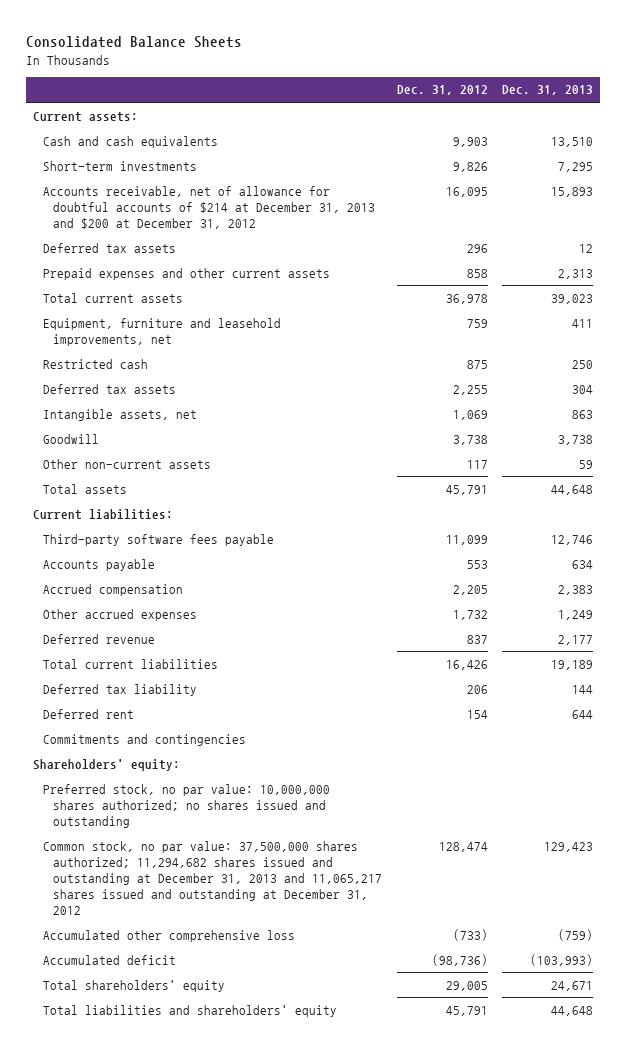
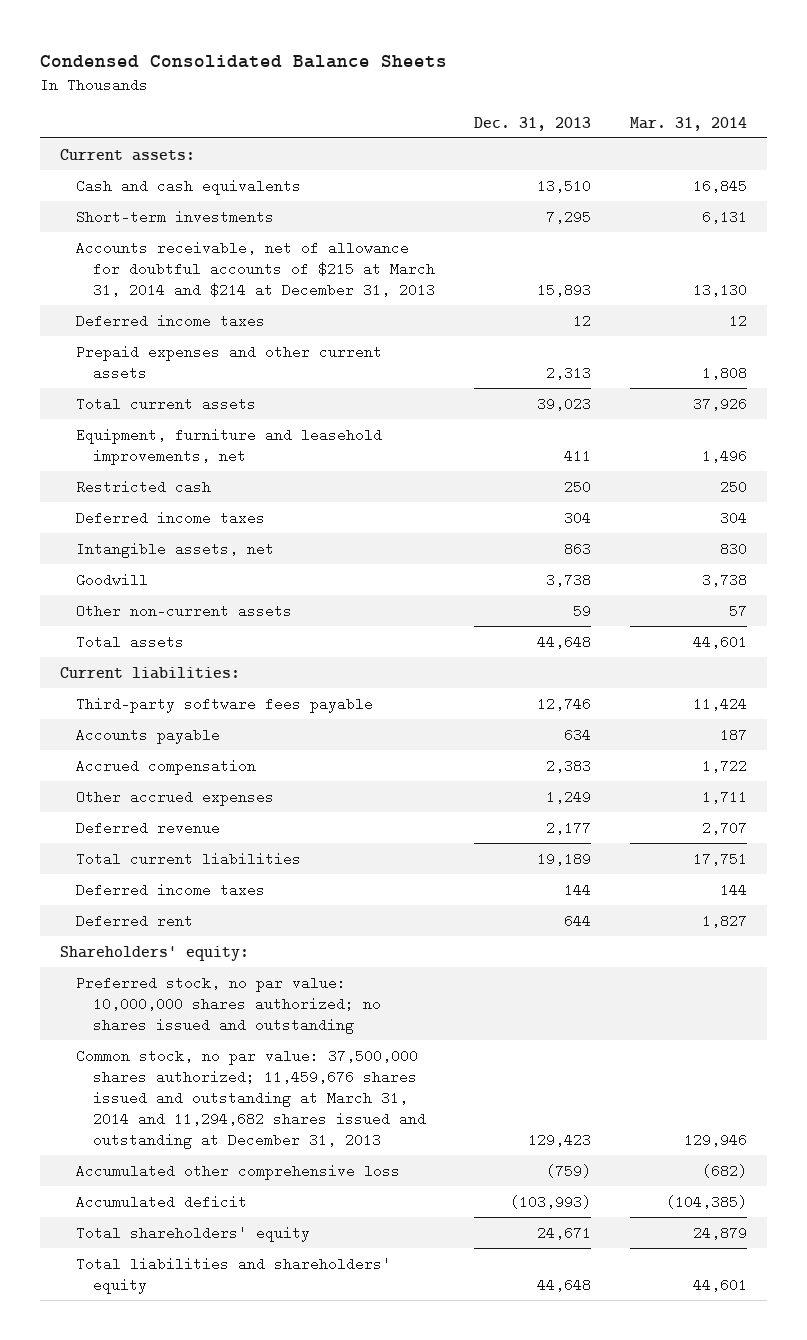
[25,36,242,49] Consolidated Balance Sheets -> [40,54,448,68] Condensed Consolidated Balance Sheets
[396,85,488,96] Dec. 31, 2012 -> none
none -> [630,116,748,131] Mar. 31, 2014
[43,185,376,229] Accounts receivable, net of allowance for doubtful accounts of $214 at December 31, 2013 and $200 at December 31, 2012 -> [76,240,436,297] Accounts receivable, net of allowance for doubtful accounts of $215 at March 31, 2014 and $214 at December 31, 2013
[43,242,177,253] Deferred tax assets -> [76,313,266,328] Deferred income taxes
[43,383,177,394] Deferred tax assets -> [76,510,266,525] Deferred income taxes
[43,683,198,696] Deferred tax liability -> [76,882,266,897] Deferred income taxes
[43,733,247,746] Commitments and contingencies -> none
[43,840,383,915] Common stock, no par value: 37,500,000 shares authorized; 11,294,682 shares issued and outstanding at December 31, 2013 and 11,065,217 shares issued and outstanding at December 31, 2012 -> [76,1048,427,1150] Common stock, no par value: 37,500,000 shares authorized; 11,459,676 shares issued and outstanding at March 31, 2014 and 11,294,682 shares issued and outstanding at December 31, 2013

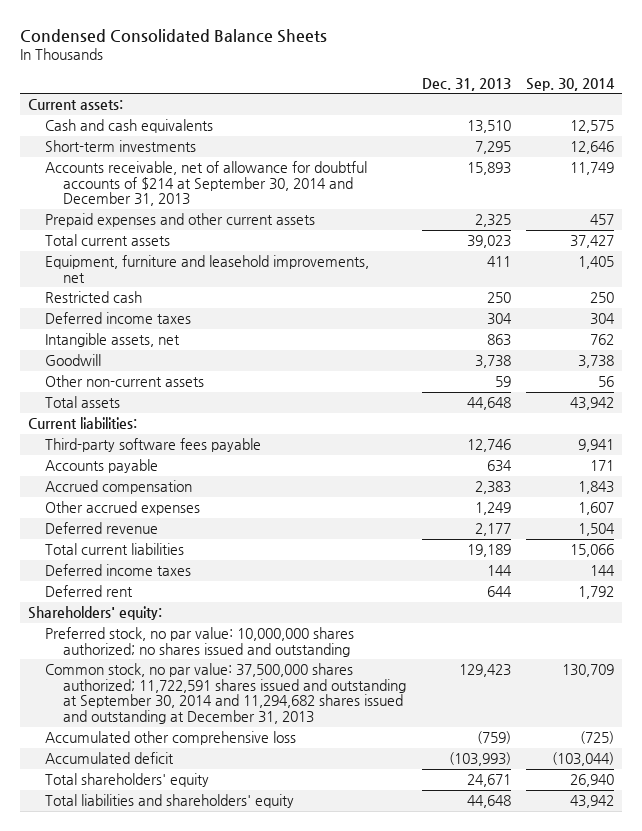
[630,116,748,131] Mar. 31, 2014 -> none
none -> [526,77,616,91] Sep. 30, 2014
[76,313,266,328] Deferred income taxes -> none
[76,240,436,297] Accounts receivable, net of allowance for doubtful accounts of $215 at March 31, 2014 and $214 at December 31, 2013 -> [45,161,368,207] Accounts receivable, net of allowance for doubtful accounts of $214 at September 30, 2014 and December 31, 2013
[546,365,592,380] 2,313 -> [474,214,511,228] 2,325
[76,1048,427,1150] Common stock, no par value: 37,500,000 shares authorized; 11,459,676 shares issued and outstanding at March 31, 2014 and 11,294,682 shares issued and outstanding at December 31, 2013 -> [45,663,406,724] Common stock, no par value: 37,500,000 shares authorized; 11,722,591 shares issued and outstanding at September 30, 2014 and 11,294,682 shares issued and outstanding at December 31, 2013

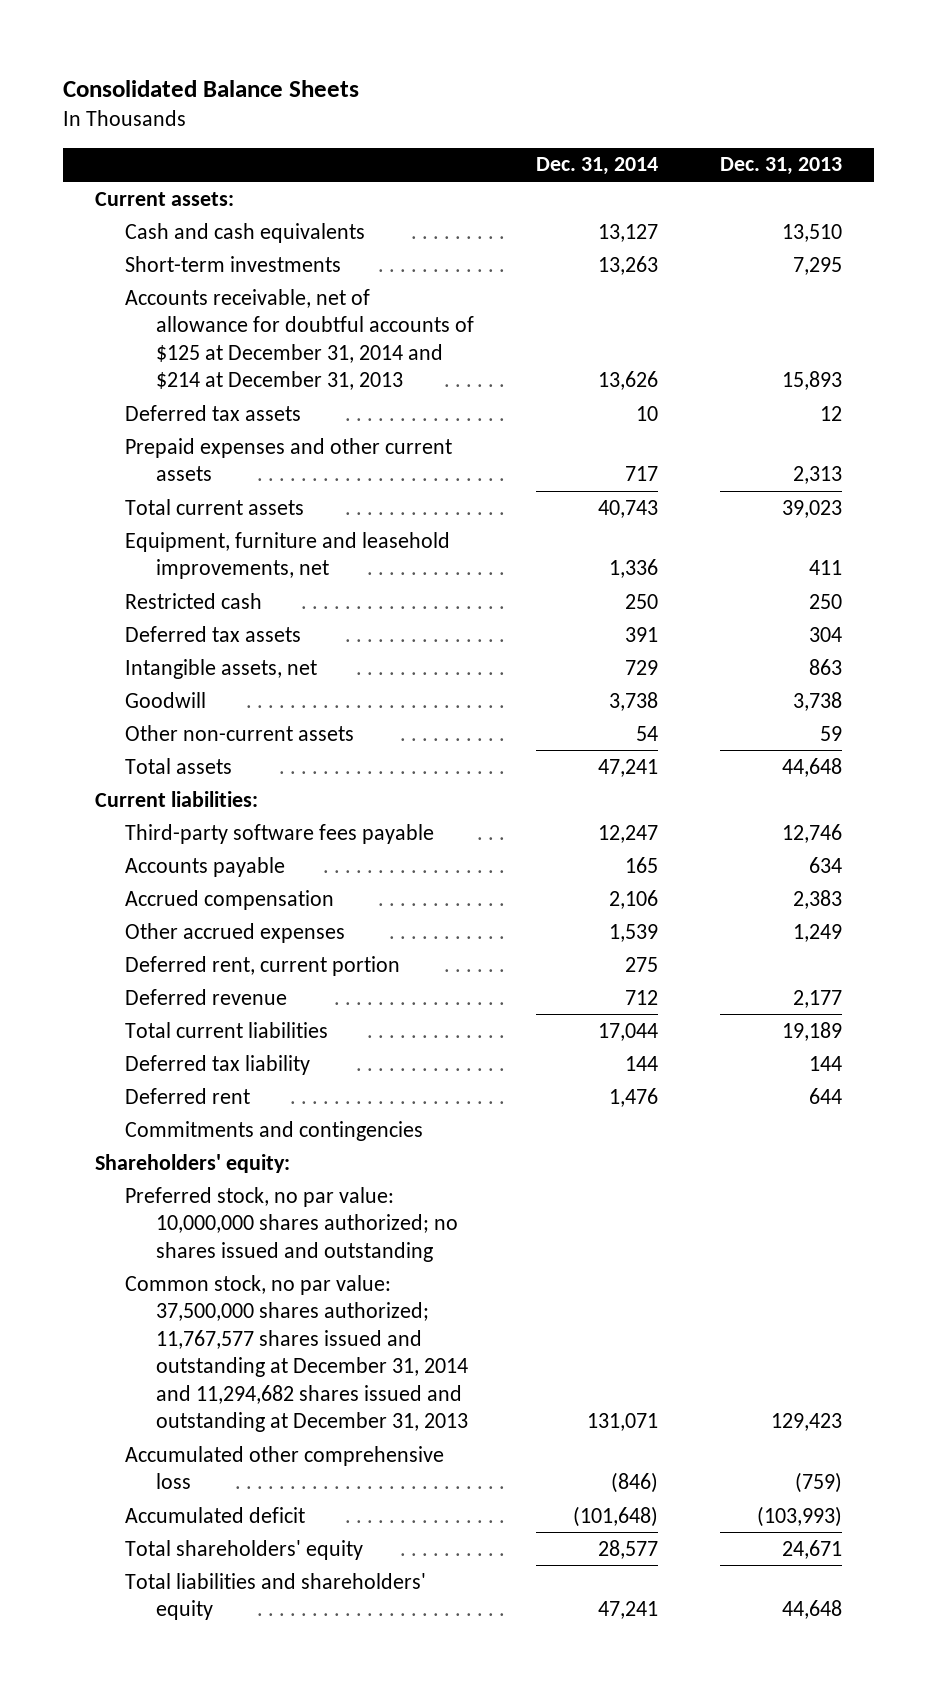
[20,29,328,44] Condensed Consolidated Balance Sheets -> [63,79,360,97] Consolidated Balance Sheets
[526,77,616,91] Sep. 30, 2014 -> none
none -> [535,157,658,176] Dec. 31, 2014
[45,161,368,207] Accounts receivable, net of allowance for doubtful accounts of $214 at September 30, 2014 and December 31, 2013 -> [125,288,474,391] Accounts receivable, net of allowance for doubtful accounts of $125 at December 31, 2014 and $214 at December 31, 2013
none -> [125,404,302,421] Deferred tax assets
[474,214,511,228] 2,325 -> [793,466,843,485] 2,313
[45,312,192,325] Deferred income taxes -> [125,625,302,642] Deferred tax assets
none -> [125,955,401,976] Deferred rent, current portion
[45,564,192,577] Deferred income taxes -> [125,1054,311,1075] Deferred tax liability
none -> [125,1120,424,1141] Commitments and contingencies
[45,663,406,724] Common stock, no par value: 37,500,000 shares authorized; 11,722,591 shares issued and outstanding at September 30, 2014 and 11,294,682 shares issued and outstanding at December 31, 2013 -> [125,1274,468,1433] Common stock, no par value: 37,500,000 shares authorized; 11,767,577 shares issued and outstanding at December 31, 2014 and 11,294,682 shares issued and outstanding at December 31, 2013

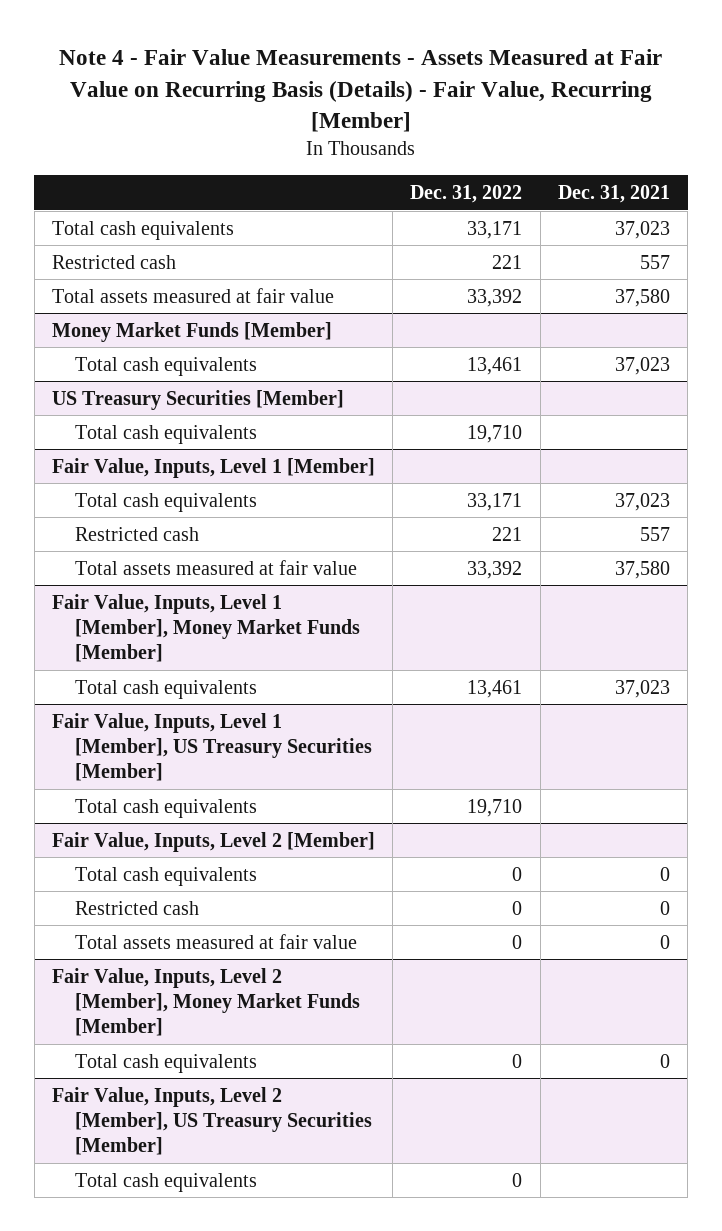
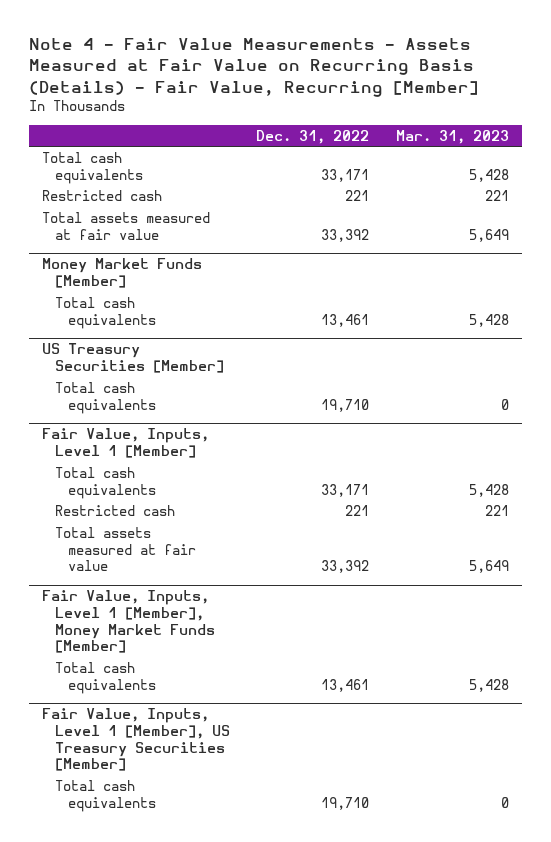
[557,185,670,204] Dec. 31, 2021 -> none
none -> [395,129,509,144] Mar. 31, 2023
[51,831,375,852] Fair Value, Inputs, Level 2 [Member] -> none
[75,866,258,886] Total cash equivalents -> none
[75,900,200,915] Restricted cash -> none
[75,933,358,949] Total assets measured at fair value -> none
[51,967,361,1036] Fair Value, Inputs, Level 2 [Member], Money Market Funds [Member] -> none
[75,1053,258,1073] Total cash equivalents -> none
[51,1086,373,1155] Fair Value, Inputs, Level 2 [Member], US Treasury Securities [Member] -> none
[75,1172,258,1192] Total cash equivalents -> none

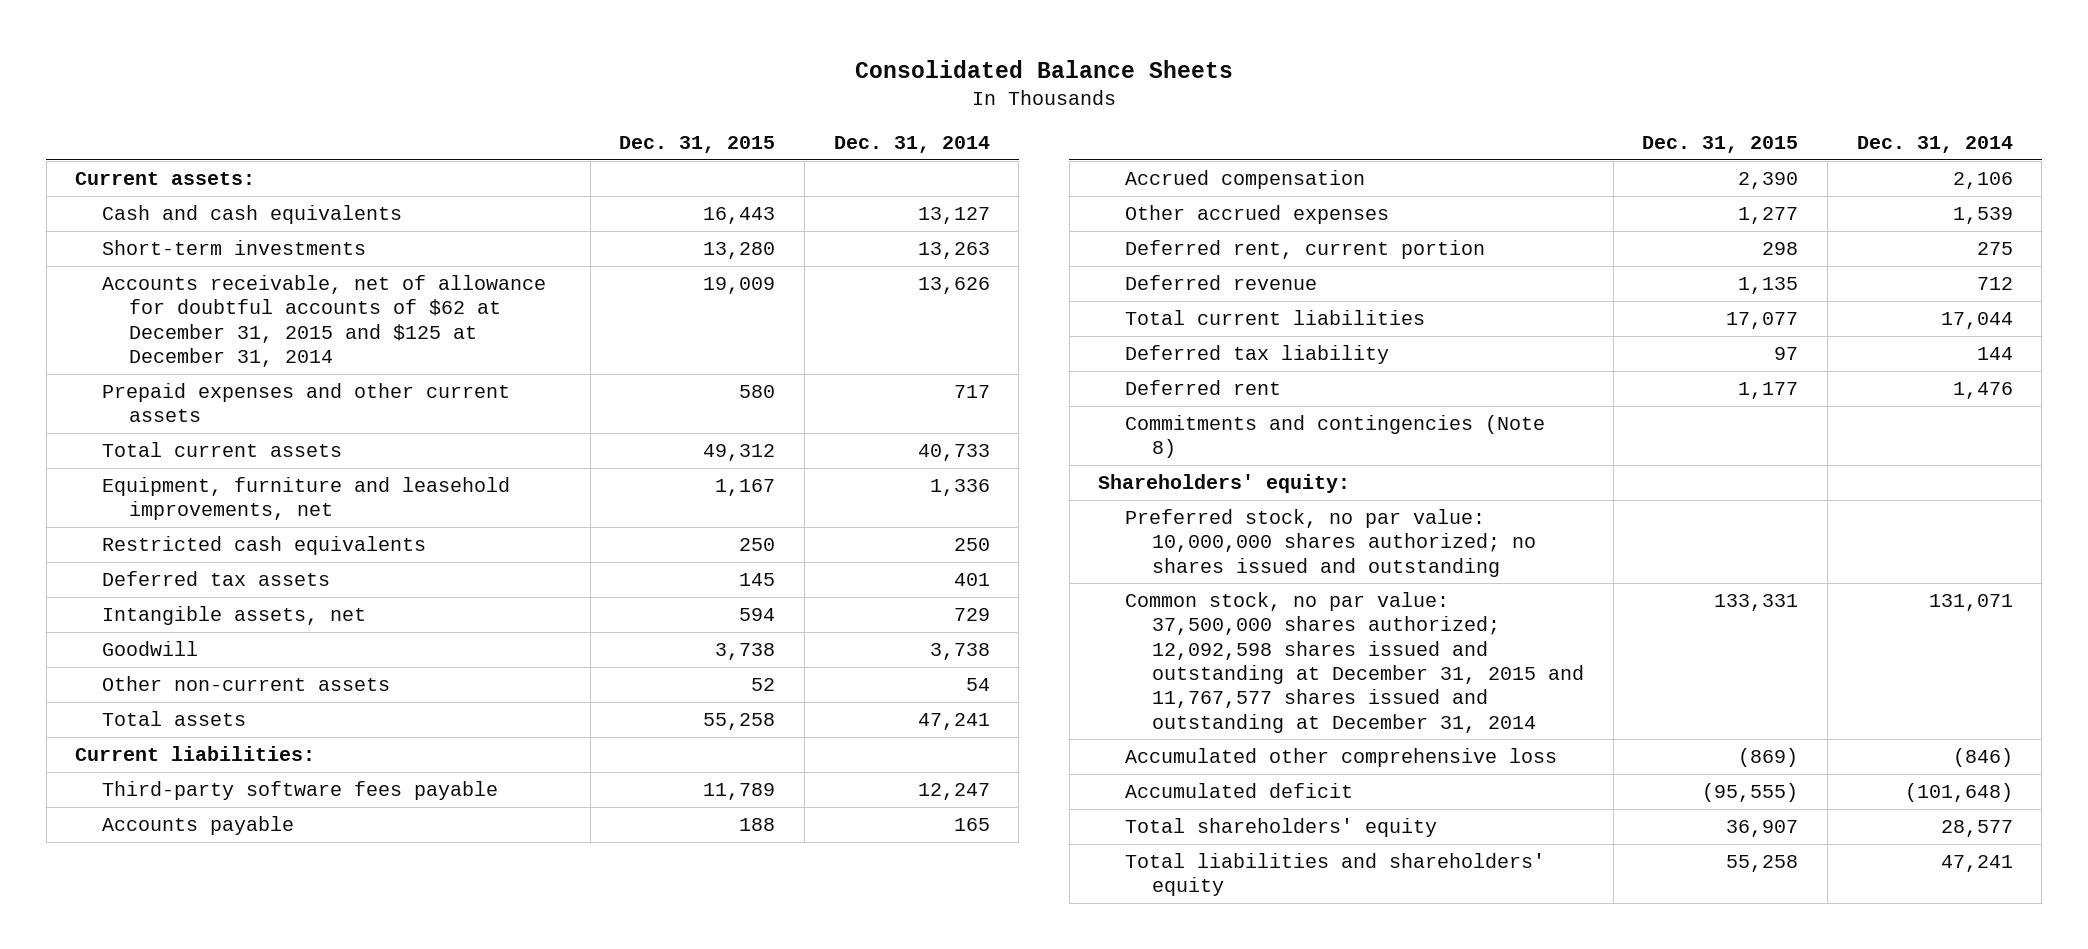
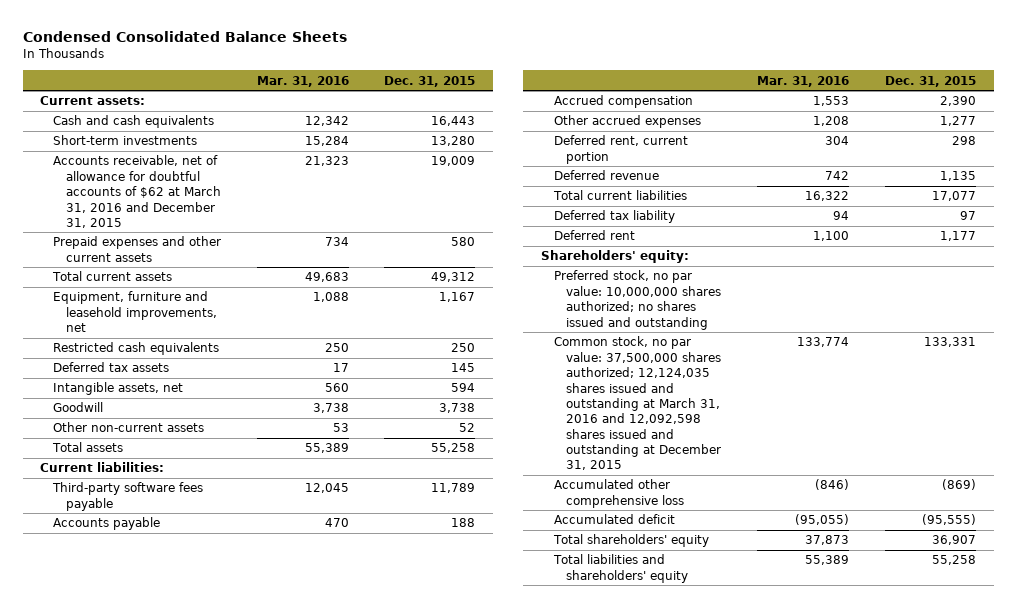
[855,59,1234,78] Consolidated Balance Sheets -> [22,30,347,42] Condensed Consolidated Balance Sheets
[833,135,990,153] Dec. 31, 2014 -> none
none -> [256,75,349,87] Mar. 31, 2016
[102,274,547,368] Accounts receivable, net of allowance for doubtful accounts of $62 at December 31, 2015 and $125 at December 31, 2014 -> [52,155,221,228] Accounts receivable, net of allowance for doubtful accounts of $62 at March 31, 2016 and December 31, 2015
[1125,414,1546,459] Commitments and contingencies (Note 8) -> none
[1125,591,1585,733] Common stock, no par value: 37,500,000 shares authorized; 12,092,598 shares issued and outstanding at December 31, 2015 and 11,767,577 shares issued and outstanding at December 31, 2014 -> [553,336,722,471] Common stock, no par value: 37,500,000 shares authorized; 12,124,035 shares issued and outstanding at March 31, 2016 and 12,092,598 shares issued and outstanding at December 31, 2015

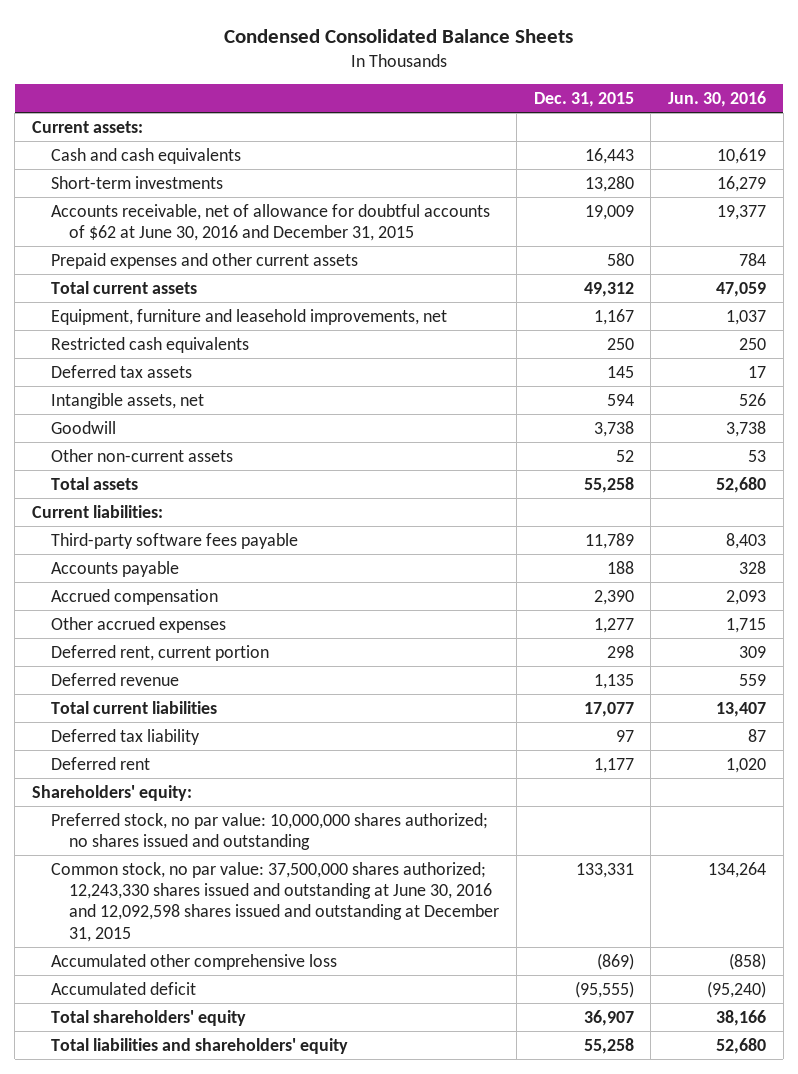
[256,75,349,87] Mar. 31, 2016 -> none
none -> [668,91,767,108] Jun. 30, 2016
[52,155,221,228] Accounts receivable, net of allowance for doubtful accounts of $62 at March 31, 2016 and December 31, 2015 -> [50,203,490,242] Accounts receivable, net of allowance for doubtful accounts of $62 at June 30, 2016 and December 31, 2015
[553,336,722,471] Common stock, no par value: 37,500,000 shares authorized; 12,124,035 shares issued and outstanding at March 31, 2016 and 12,092,598 shares issued and outstanding at December 31, 2015 -> [50,861,500,942] Common stock, no par value: 37,500,000 shares authorized; 12,243,330 shares issued and outstanding at June 30, 2016 and 12,092,598 shares issued and outstanding at December 31, 2015

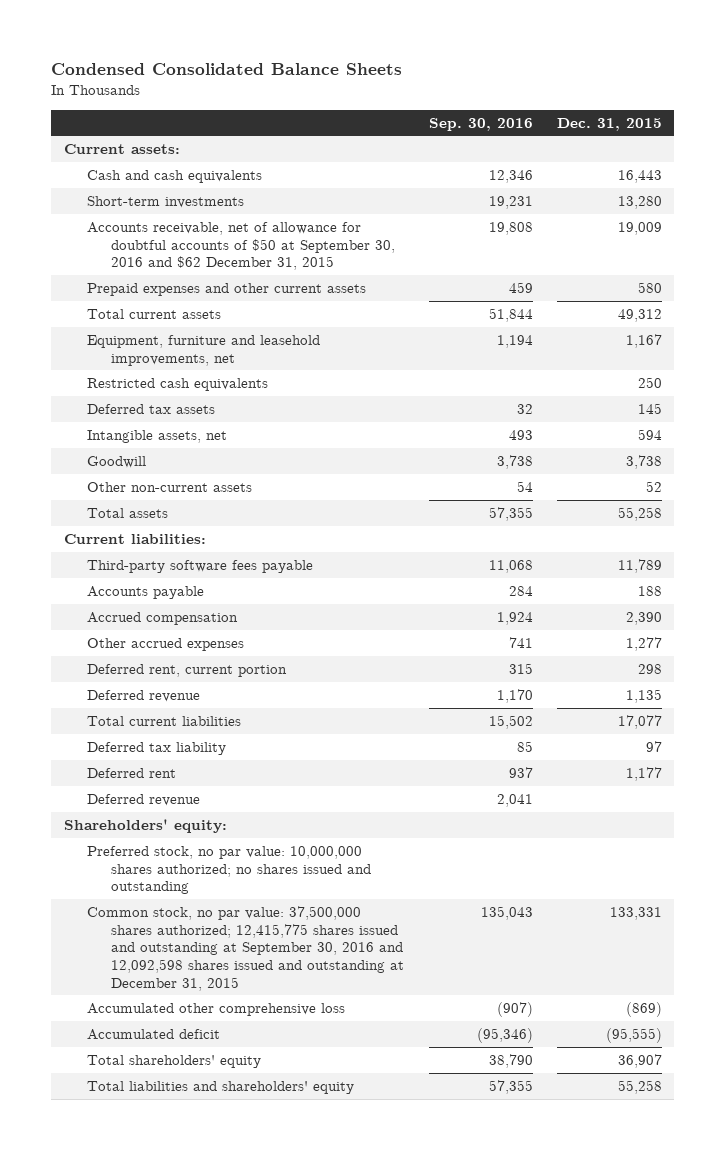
[668,91,767,108] Jun. 30, 2016 -> none
none -> [428,117,533,131] Sep. 30, 2016
[50,203,490,242] Accounts receivable, net of allowance for doubtful accounts of $62 at June 30, 2016 and December 31, 2015 -> [87,221,395,271] Accounts receivable, net of allowance for doubtful accounts of $50 at September 30, 2016 and $62 December 31, 2015
none -> [87,793,201,806] Deferred revenue
[50,861,500,942] Common stock, no par value: 37,500,000 shares authorized; 12,243,330 shares issued and outstanding at June 30, 2016 and 12,092,598 shares issued and outstanding at December 31, 2015 -> [87,905,404,991] Common stock, no par value: 37,500,000 shares authorized; 12,415,775 shares issued and outstanding at September 30, 2016 and 12,092,598 shares issued and outstanding at December 31, 2015

